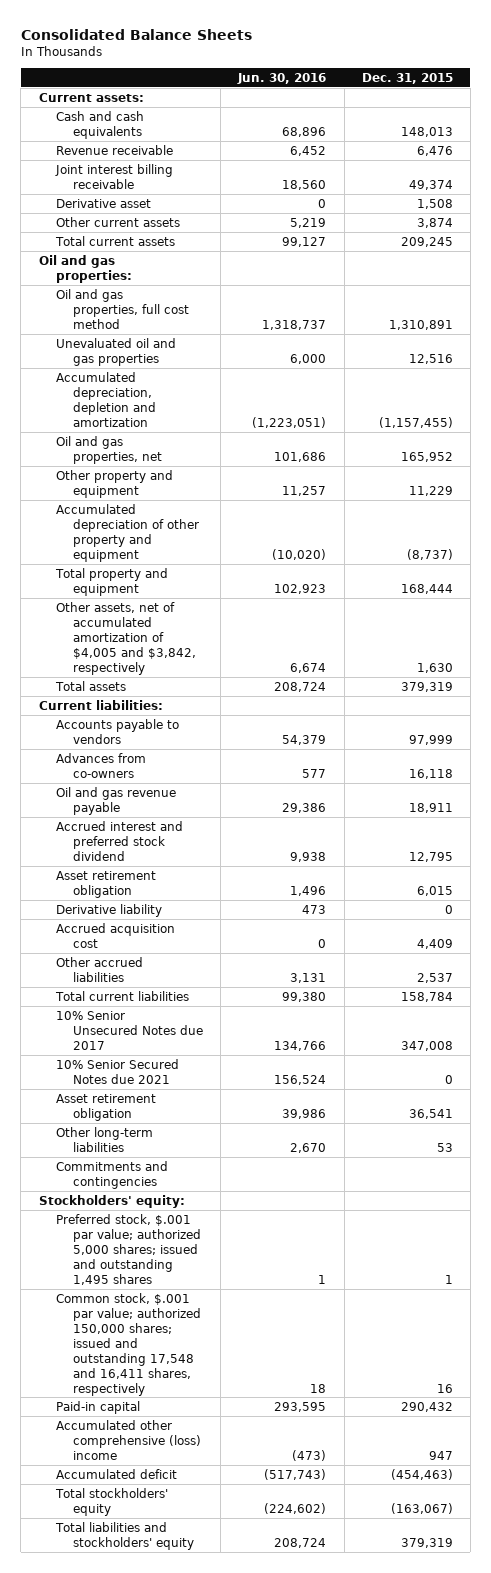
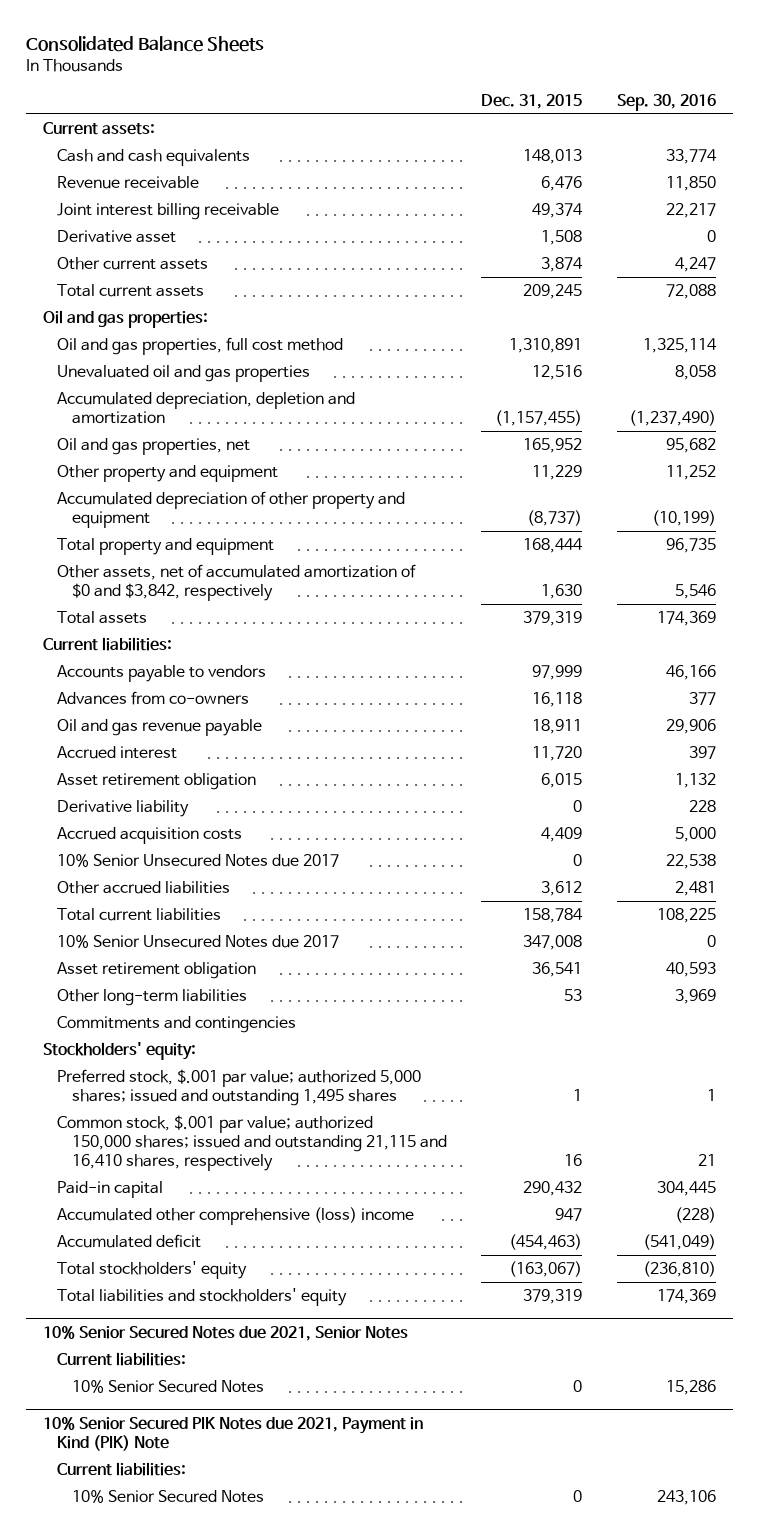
[237,72,327,84] Jun. 30, 2016 -> none
none -> [616,93,716,111] Sep. 30, 2016
[55,601,197,675] Other assets, net of accumulated amortization of $4,005 and $3,842, respectively -> [57,564,417,602] Other assets, net of accumulated amortization of $0 and $3,842, respectively
[55,820,183,861] Accrued interest and preferred stock dividend -> [57,746,178,760] Accrued interest
[408,851,453,862] 12,795 -> [532,746,583,762] 11,720
[55,922,175,948] Accrued acquisition cost -> [57,827,243,845] Accrued acquisition costs
none -> [57,854,340,868] 10% Senior Unsecured Notes due 2017
[416,972,453,983] 2,537 -> [541,881,583,897] 3,612
[55,1058,179,1084] 10% Senior Secured Notes due 2021 -> none
[55,1292,202,1396] Common stock, $.001 par value; authorized 150,000 shares; issued and outstanding 17,548 and 16,411 shares, respectively -> [57,1115,448,1172] Common stock, $.001 par value; authorized 150,000 shares; issued and outstanding 21,115 and 16,410 shares, respectively
none -> [42,1325,408,1341] 10% Senior Secured Notes due 2021, Senior Notes
none -> [57,1352,187,1367] Current liabilities:
none -> [72,1380,265,1394] 10% Senior Secured Notes
none -> [42,1416,423,1451] 10% Senior Secured PIK Notes due 2021, Payment in Kind (PIK) Note
none -> [57,1462,187,1477] Current liabilities:
none -> [72,1490,265,1504] 10% Senior Secured Notes

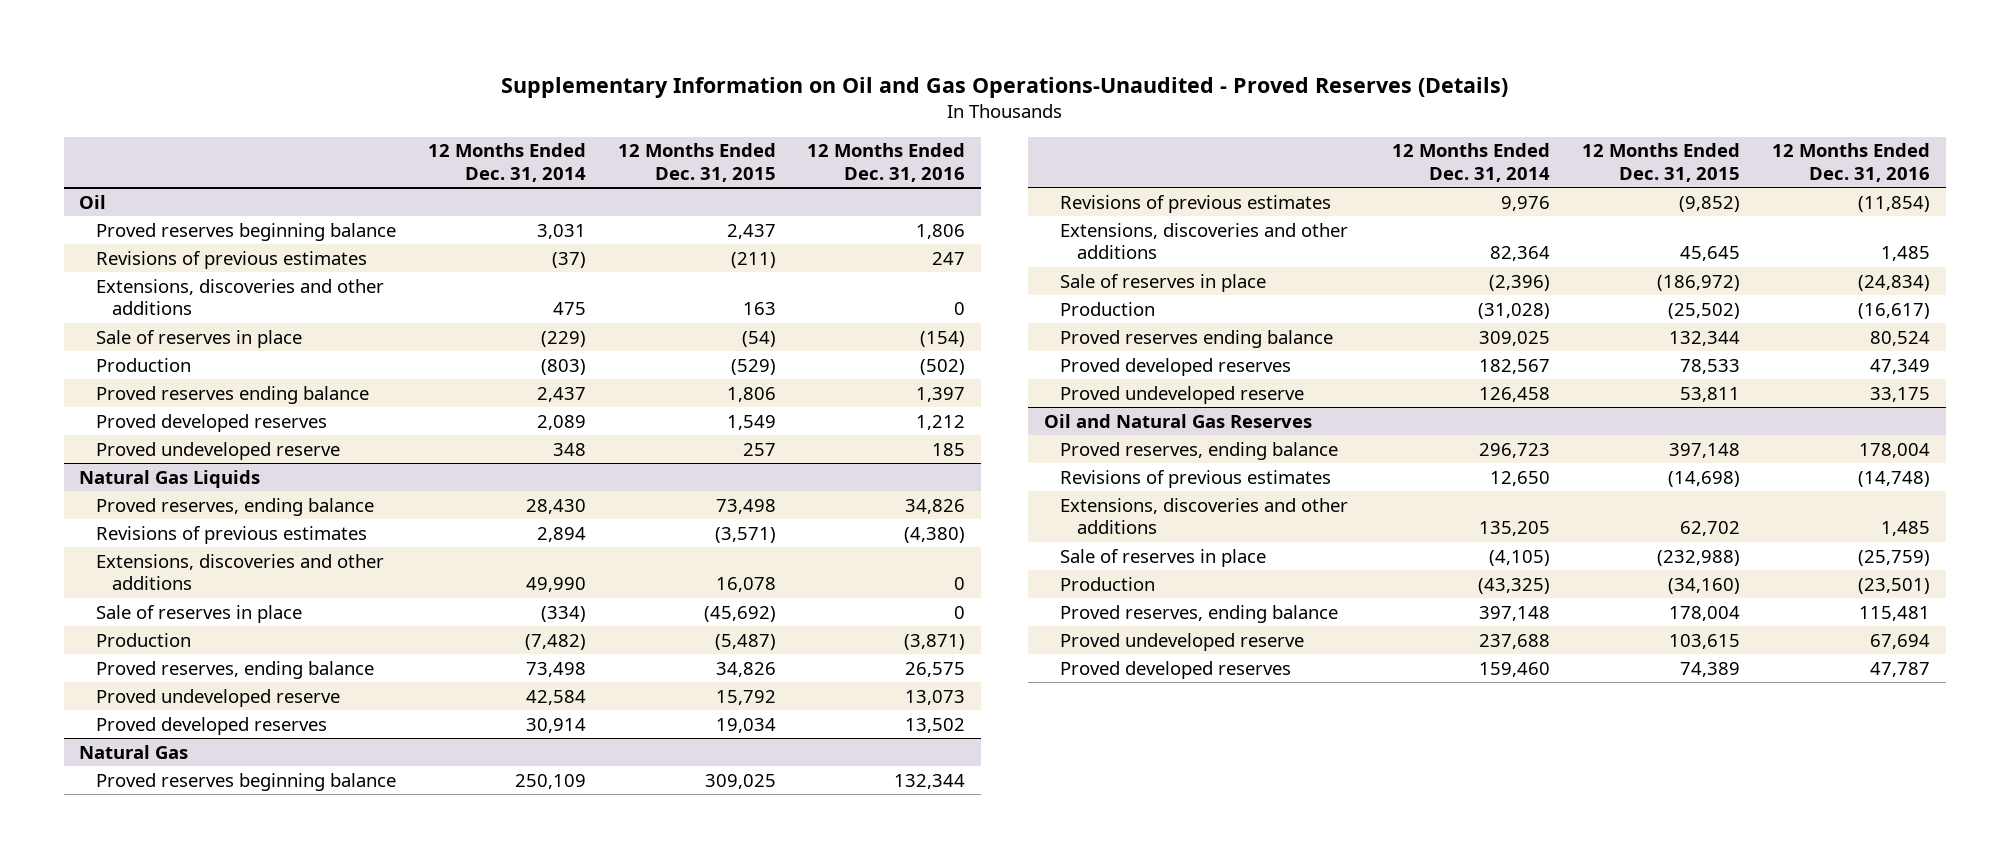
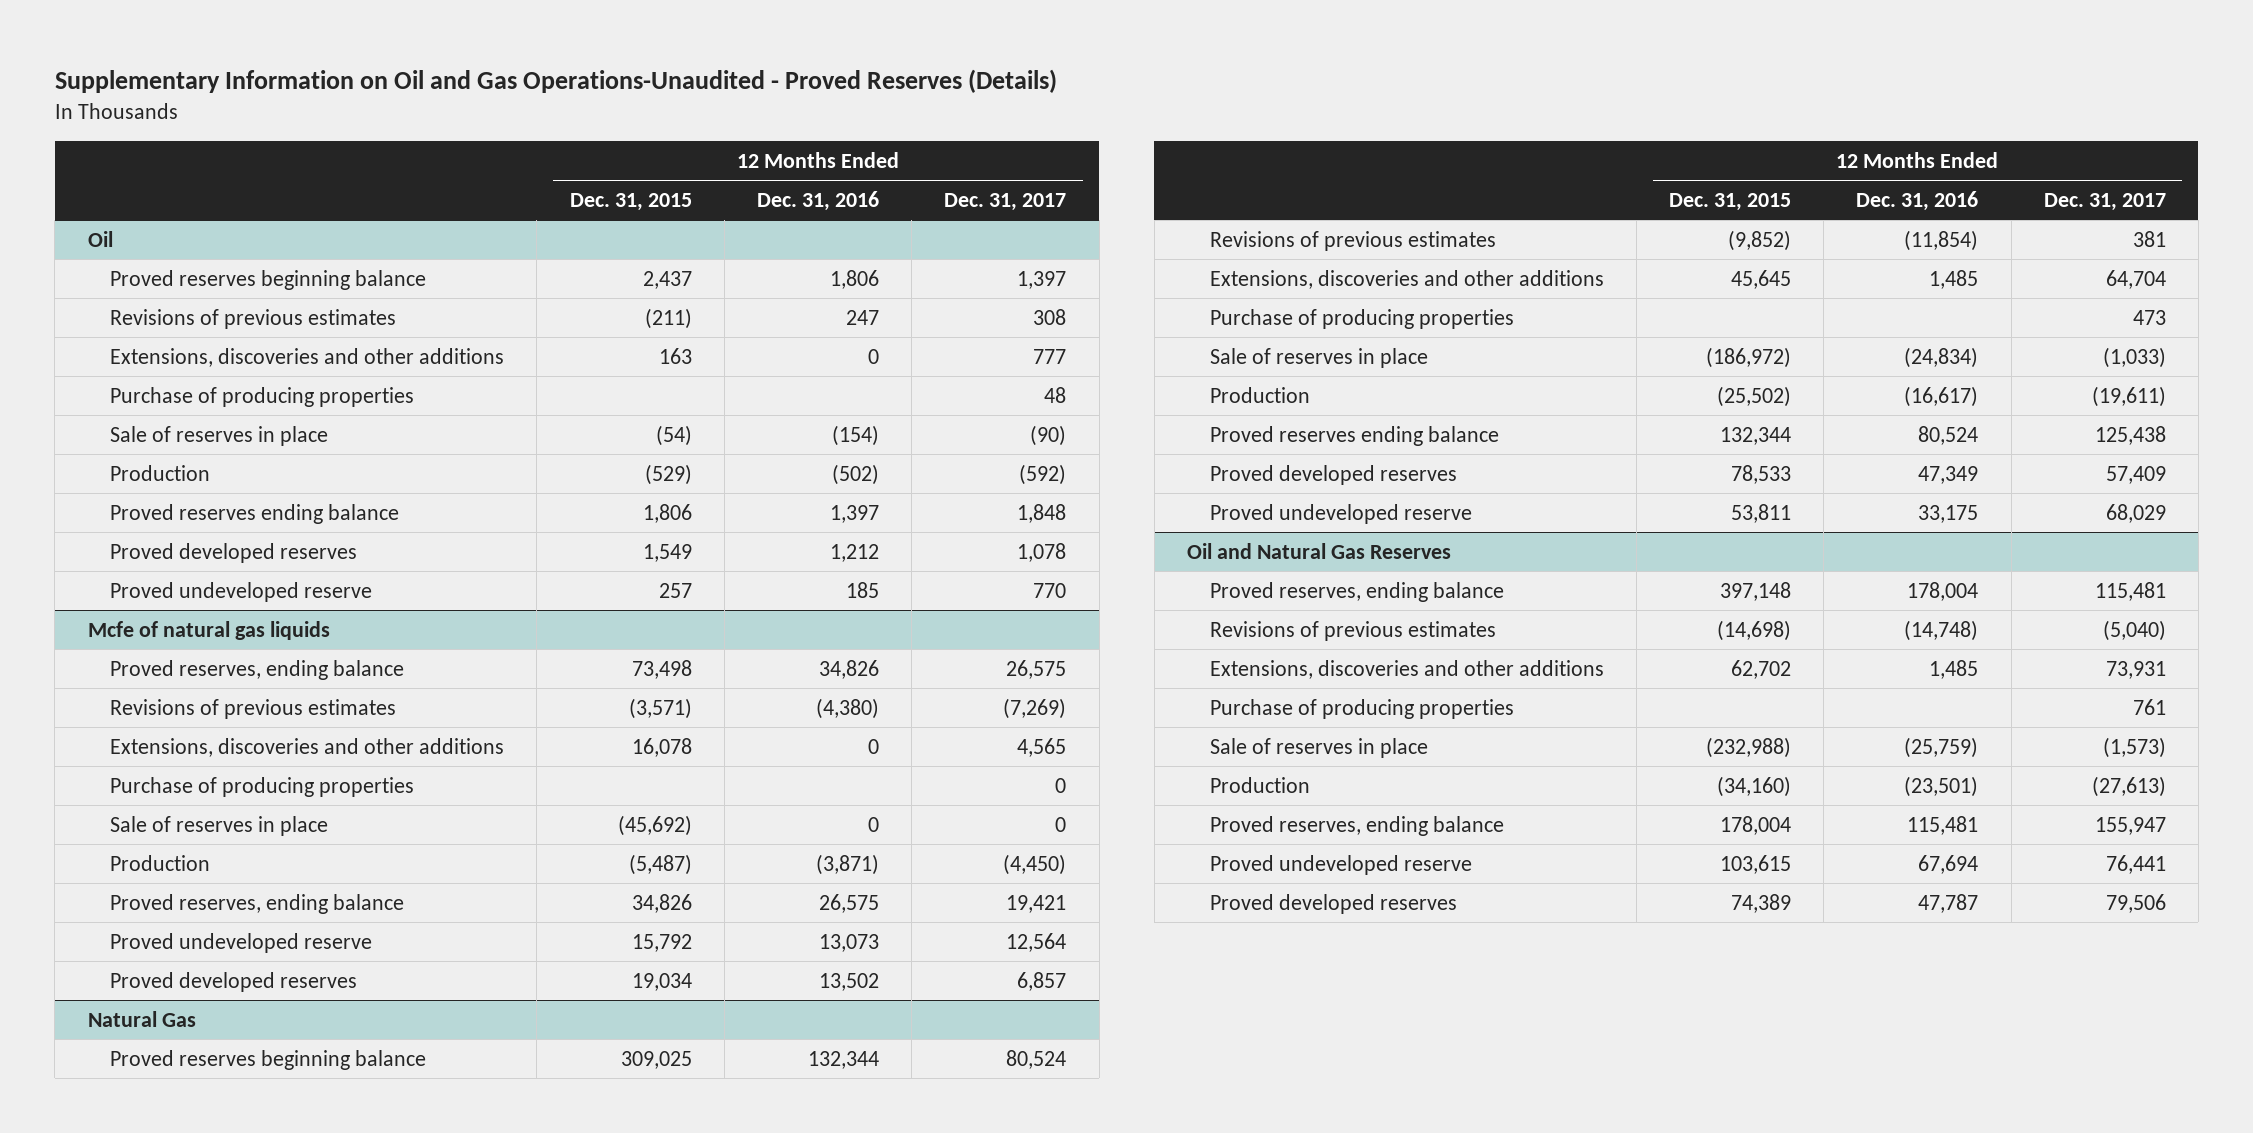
[427,143,586,183] 12 Months Ended Dec. 31, 2014 -> none
none -> [944,193,1067,212] Dec. 31, 2017
none -> [110,386,415,407] Purchase of producing properties
[79,469,261,488] Natural Gas Liquids -> [87,620,330,640] Mcfe of natural gas liquids
none -> [110,776,415,797] Purchase of producing properties
none -> [1209,308,1514,329] Purchase of producing properties
none -> [1209,698,1514,719] Purchase of producing properties

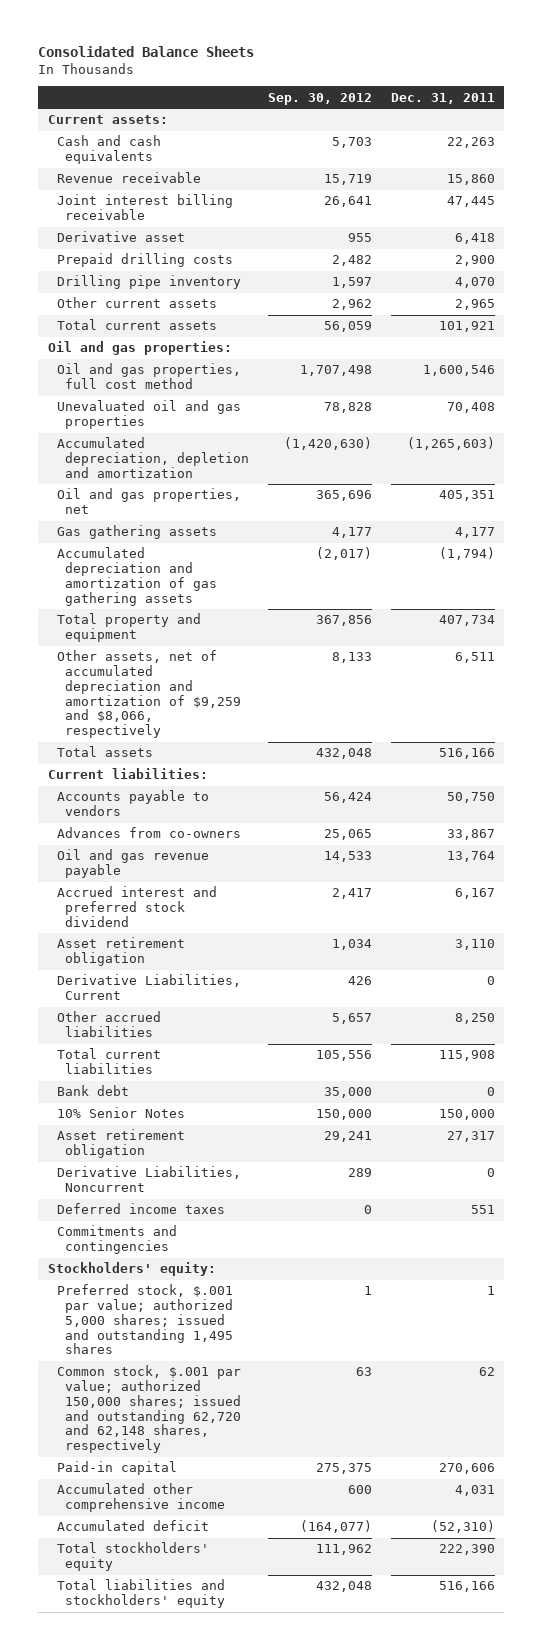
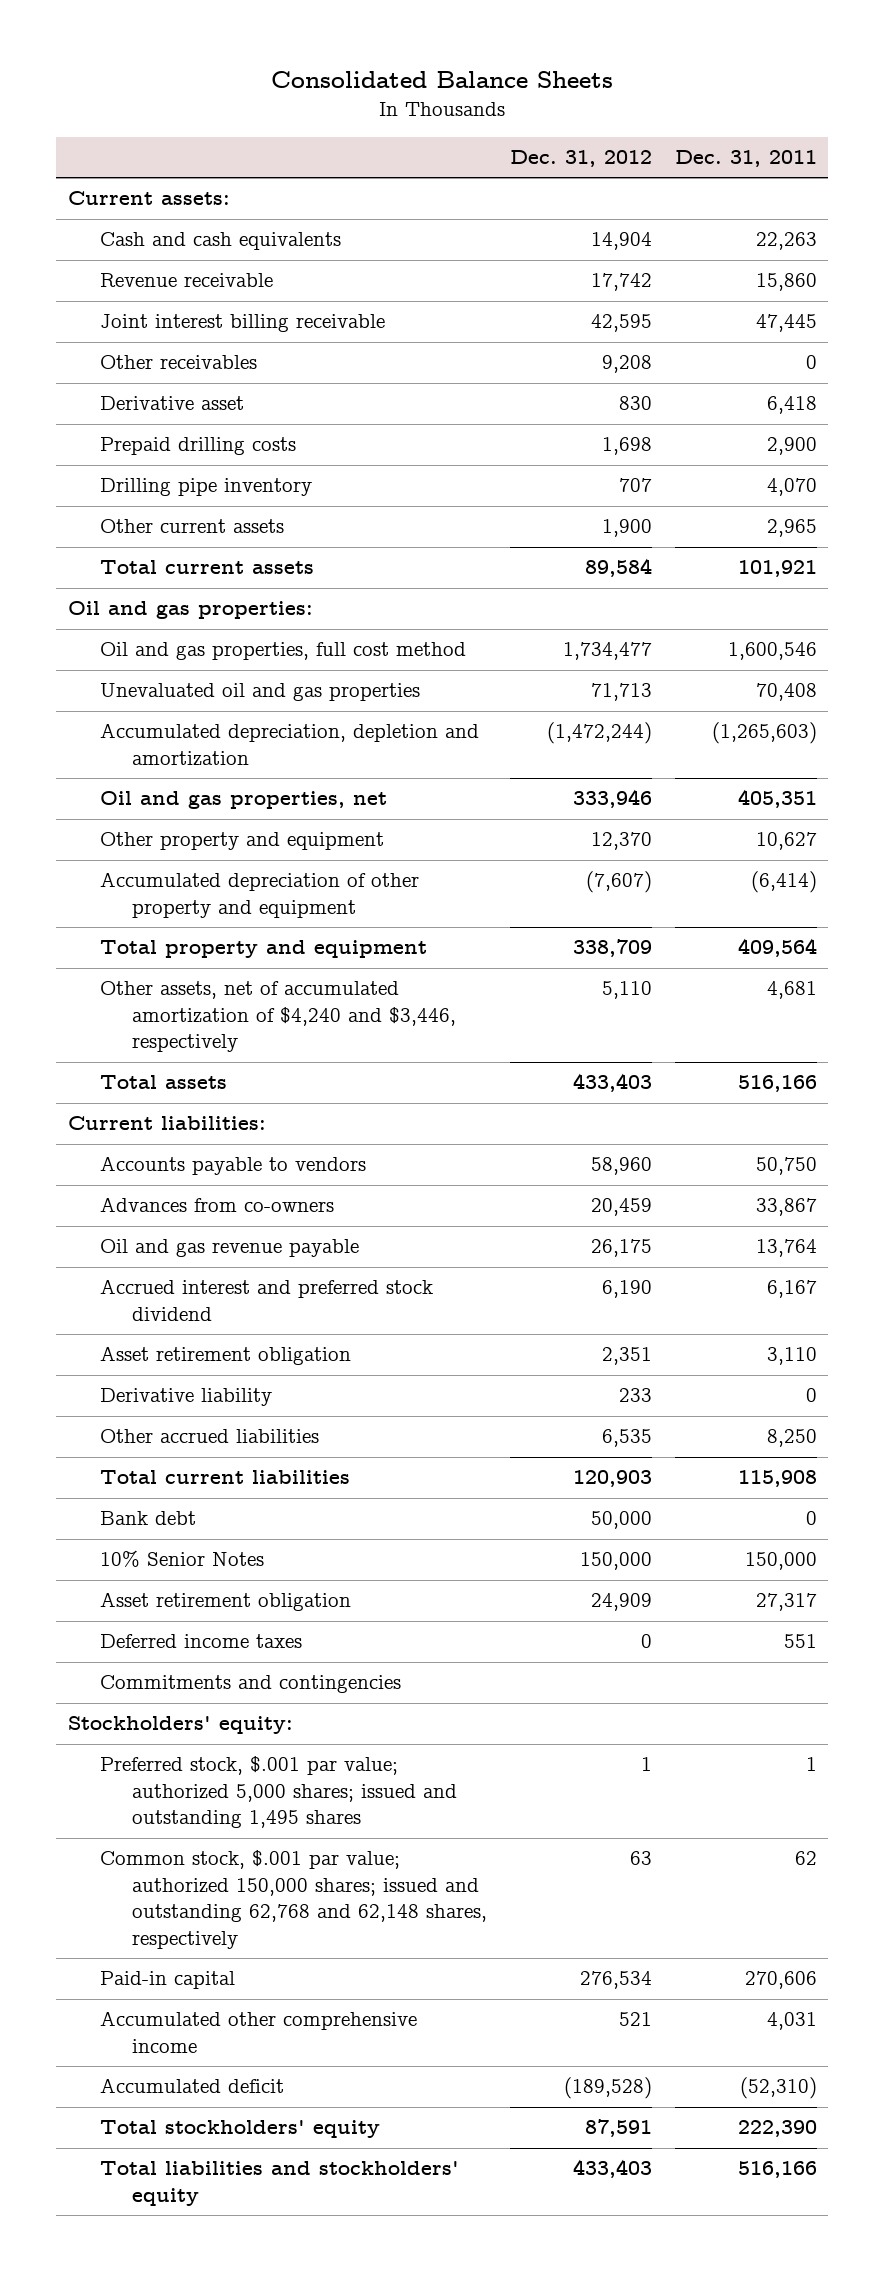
[268,92,373,105] Sep. 30, 2012 -> none
none -> [509,150,652,168] Dec. 31, 2012
none -> [99,355,257,370] Other receivables
[56,525,217,540] Gas gathering assets -> none
none -> [99,832,384,851] Other property and equipment
[56,547,218,606] Accumulated depreciation and amortization of gas gathering assets -> [99,872,419,918] Accumulated depreciation of other property and equipment
[438,547,495,561] (1,794) -> [750,871,817,894] (6,414)
[438,615,495,627] 407,734 -> [737,938,817,958] 409,564
[56,650,242,739] Other assets, net of accumulated depreciation and amortization of $9,259 and $8,066, respectively -> [99,981,456,1053] Other assets, net of accumulated amortization of $4,240 and $3,446, respectively
[454,652,495,664] 6,511 -> [766,981,817,1000] 4,681
[56,974,241,1001] Derivative Liabilities, Current -> [99,1388,272,1407] Derivative liability
[56,1166,241,1193] Derivative Liabilities, Noncurrent -> none
[56,1365,242,1454] Common stock, $.001 par value; authorized 150,000 shares; issued and outstanding 62,720 and 62,148 shares, respectively -> [99,1850,487,1949] Common stock, $.001 par value; authorized 150,000 shares; issued and outstanding 62,768 and 62,148 shares, respectively

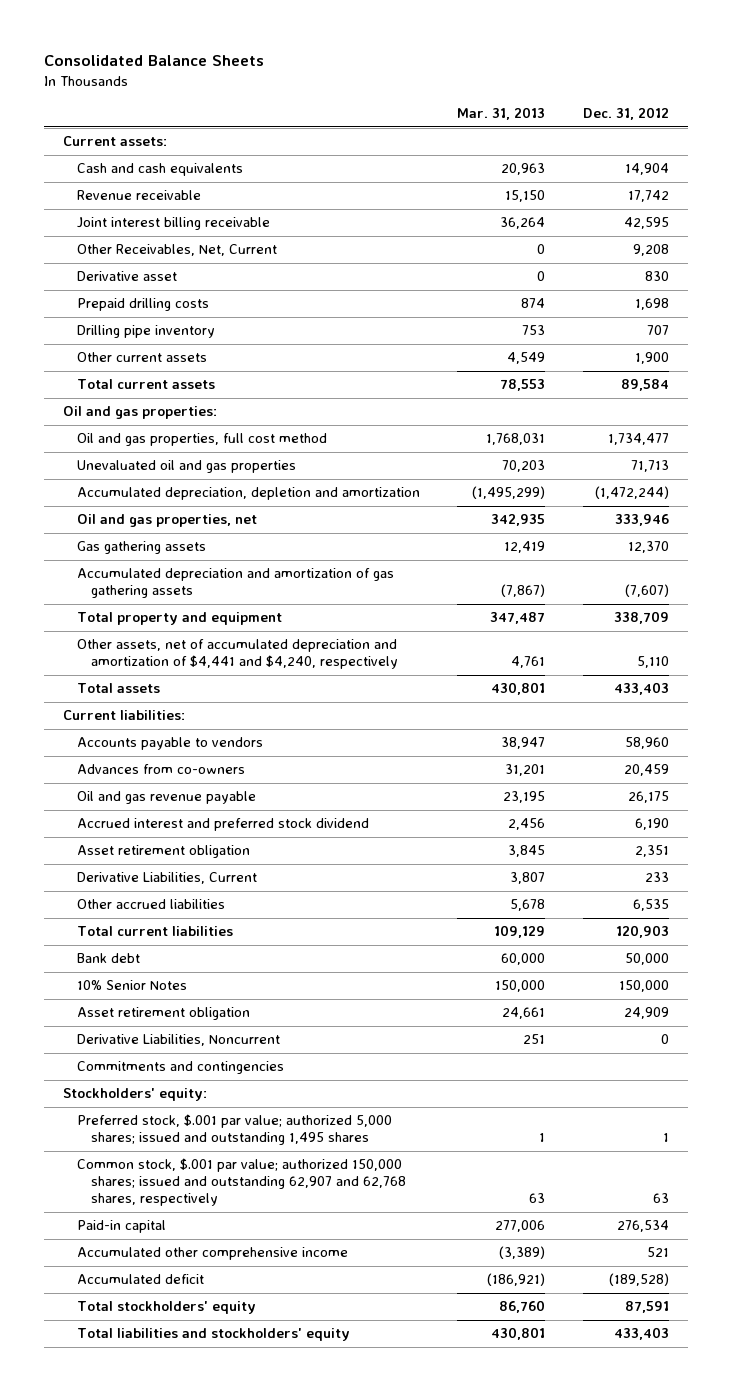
[674,150,817,168] Dec. 31, 2011 -> none
none -> [457,107,546,121] Mar. 31, 2013
[99,355,257,370] Other receivables -> [76,244,277,257] Other Receivables, Net, Current
[99,832,384,851] Other property and equipment -> [76,541,206,555] Gas gathering assets
[99,872,419,918] Accumulated depreciation of other property and equipment -> [76,568,394,599] Accumulated depreciation and amortization of gas gathering assets
[99,981,456,1053] Other assets, net of accumulated amortization of $4,240 and $3,446, respectively -> [76,639,398,670] Other assets, net of accumulated depreciation and amortization of $4,441 and $4,240, respectively
[99,1388,272,1407] Derivative liability -> [76,872,257,885] Derivative Liabilities, Current
[99,1634,302,1649] Deferred income taxes -> none
none -> [76,1034,280,1047] Derivative Liabilities, Noncurrent
[99,1850,487,1949] Common stock, $.001 par value; authorized 150,000 shares; issued and outstanding 62,768 and 62,148 shares, respectively -> [76,1158,406,1207] Common stock, $.001 par value; authorized 150,000 shares; issued and outstanding 62,907 and 62,768 shares, respectively

